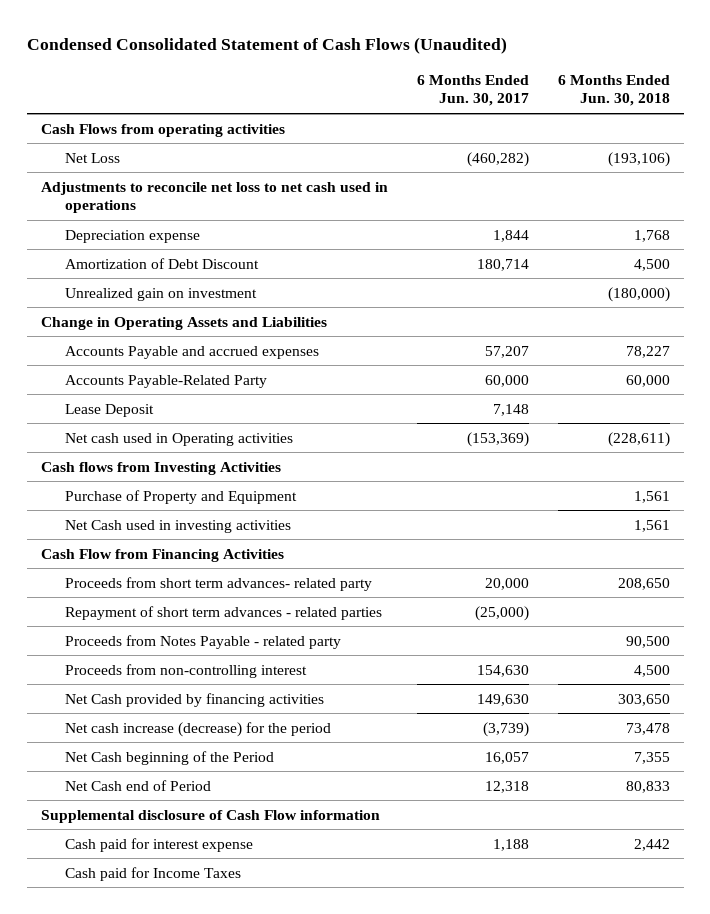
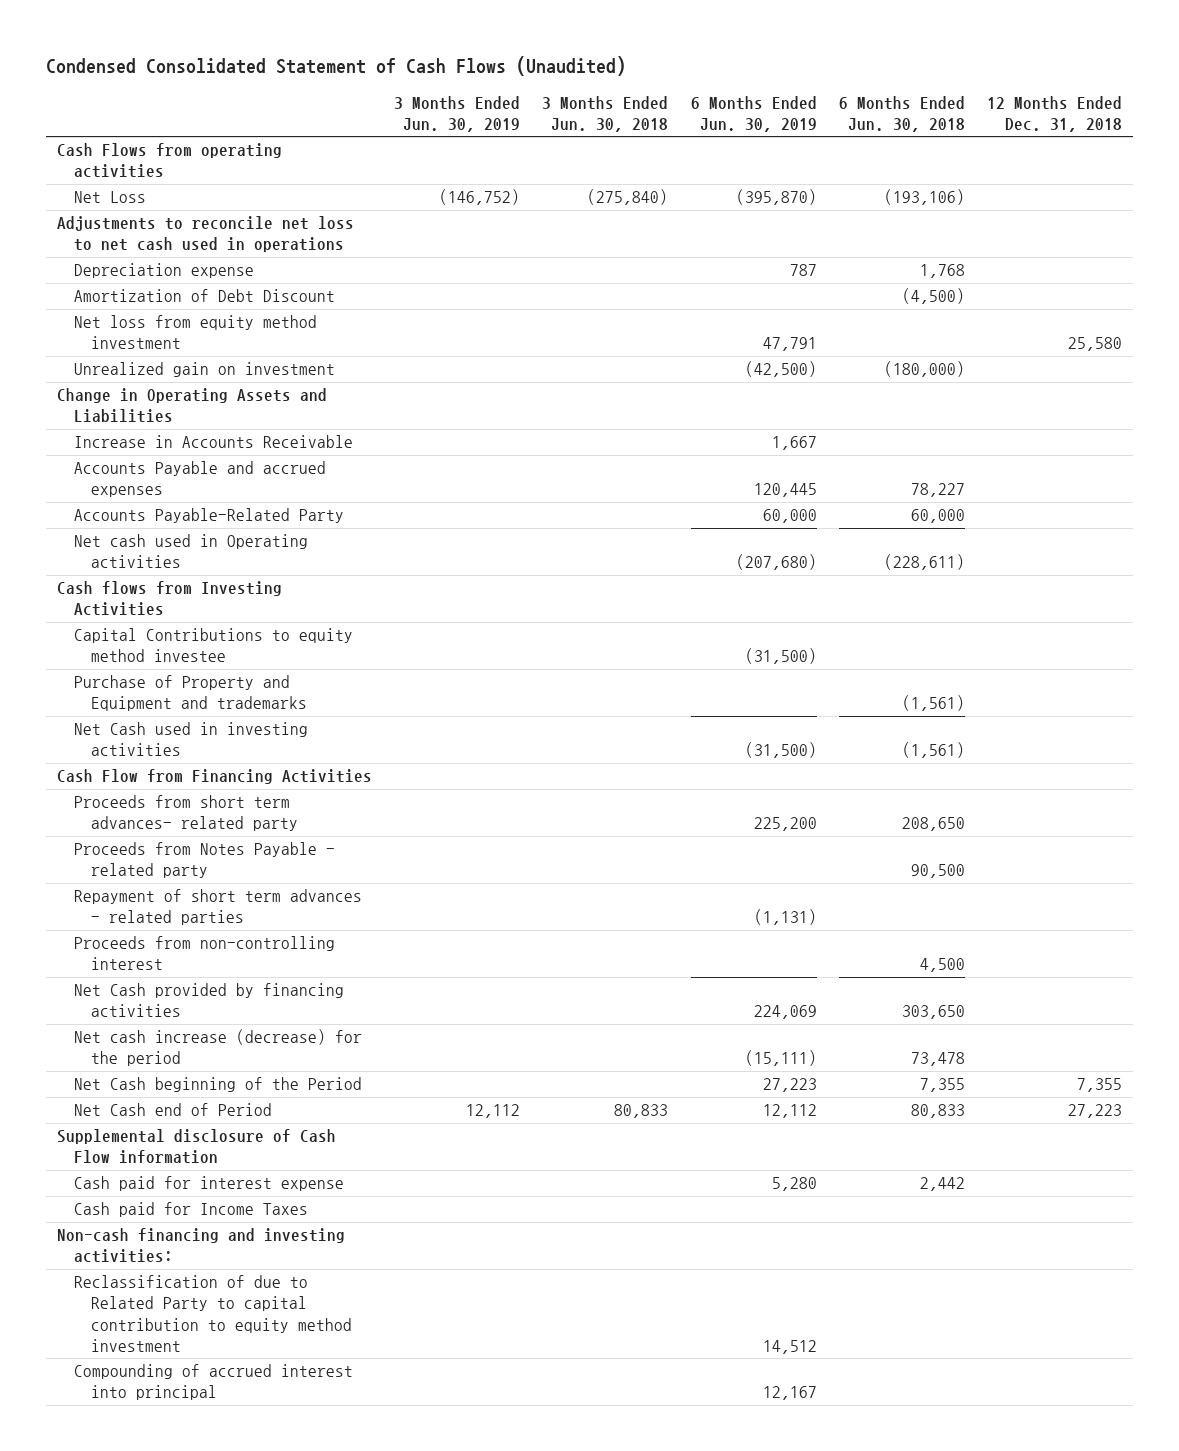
[416,75,529,107] 6 Months Ended Jun. 30, 2017 -> none
none -> [394,95,521,132] 3 Months Ended Jun. 30, 2019
none -> [542,95,669,132] 3 Months Ended Jun. 30, 2018
none -> [690,95,817,132] 6 Months Ended Jun. 30, 2019
none -> [987,95,1123,132] 12 Months Ended Dec. 31, 2018
[633,258,670,271] 4,500 -> [901,288,965,305] (4,500)
none -> [73,315,317,350] Net loss from equity method investment
none -> [73,435,353,449] Increase in Accounts Receivable
[64,403,154,417] Lease Deposit -> none
none -> [73,628,353,663] Capital Contributions to equity method investee
[64,489,297,504] Purchase of Property and Equipment -> [73,675,307,712] Purchase of Property and Equipment and trademarks
[633,490,670,503] 1,561 -> [901,695,965,712] (1,561)
[633,519,670,532] 1,561 -> [901,742,965,759] (1,561)
[64,605,382,620] Repayment of short term advances - related parties -> [73,889,362,926] Repayment of short term advances - related parties
none -> [56,1228,345,1264] Non-cash financing and investing activities:
none -> [73,1275,352,1352] Reclassification of due to Related Party to capital contribution to equity method investment
none -> [73,1364,353,1401] Compounding of accrued interest into principal

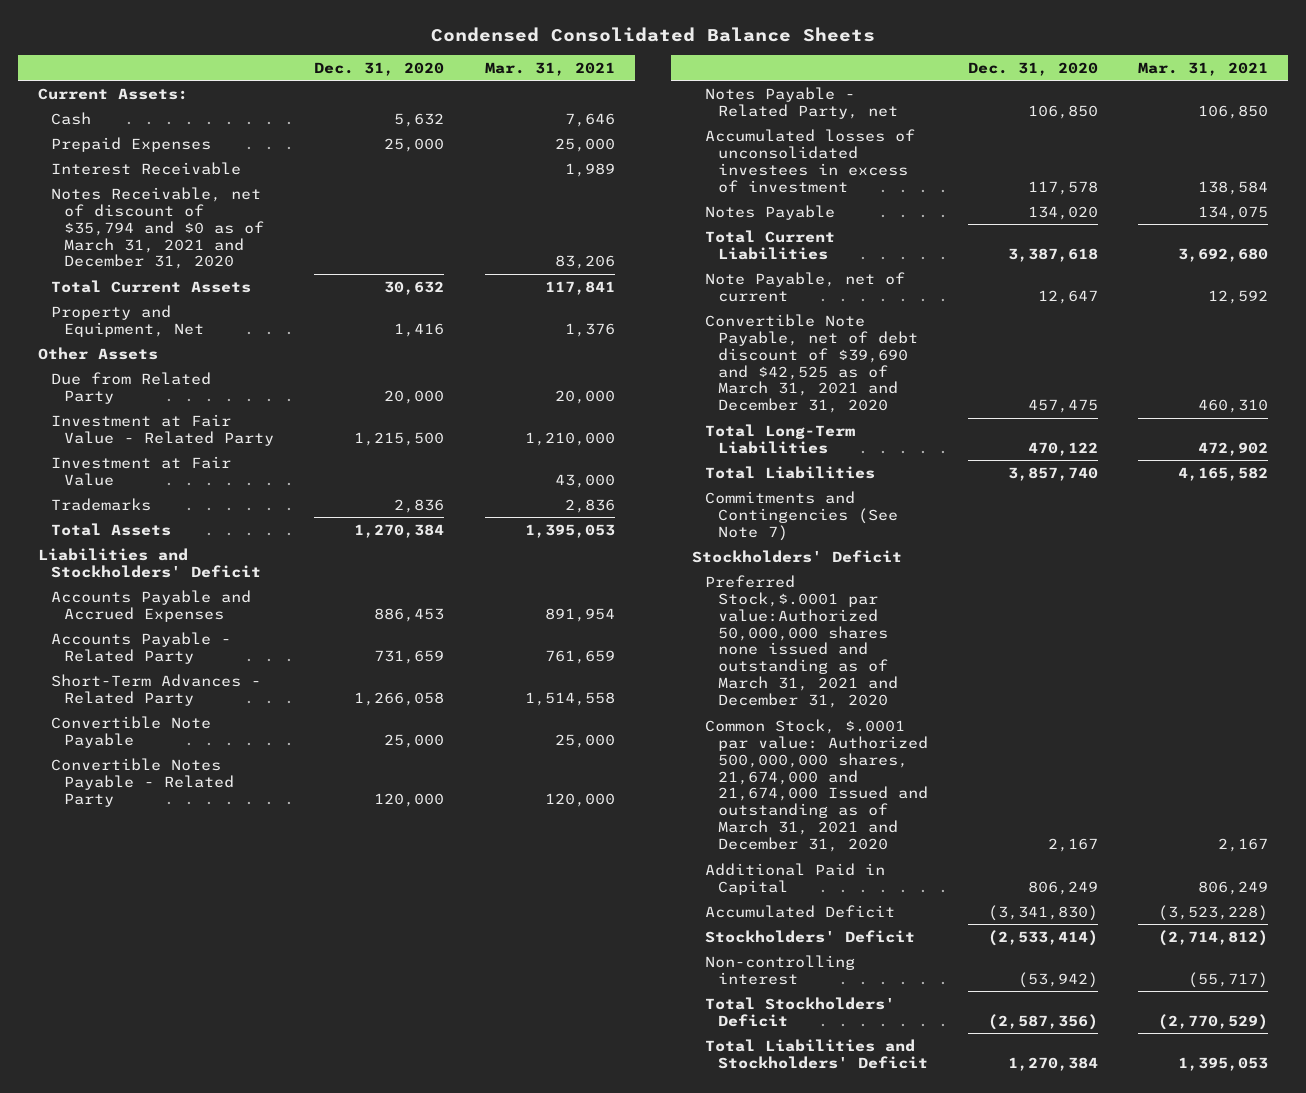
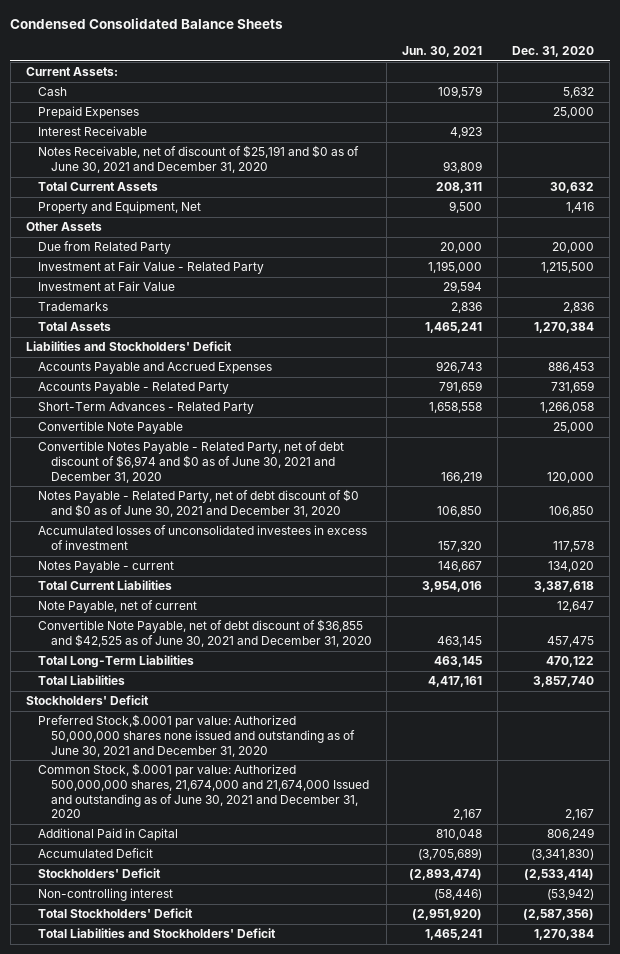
[484,61,615,76] Mar. 31, 2021 -> none
none -> [401,45,482,57] Jun. 30, 2021
[51,186,265,270] Notes Receivable, net of discount of $35,794 and $0 as of March 31, 2021 and December 31, 2020 -> [38,145,360,174] Notes Receivable, net of discount of $25,191 and $0 as of June 30, 2021 and December 31, 2020
[51,757,235,807] Convertible Notes Payable - Related Party -> [38,441,345,483] Convertible Notes Payable - Related Party, net of debt discount of $6,974 and $0 as of June 30, 2021 and December 31, 2020
[704,86,898,119] Notes Payable - Related Party, net -> [38,489,360,518] Notes Payable - Related Party, net of debt discount of $0 and $0 as of June 30, 2021 and December 31, 2020
[704,204,835,220] Notes Payable -> [38,561,175,574] Notes Payable - current
[704,313,918,414] Convertible Note Payable, net of debt discount of $39,690 and $42,525 as of March 31, 2021 and December 31, 2020 -> [38,619,372,648] Convertible Note Payable, net of debt discount of $36,855 and $42,525 as of June 30, 2021 and December 31, 2020
[704,490,898,541] Commitments and Contingencies (See Note 7) -> none
[704,574,898,709] Preferred Stock,$.0001 par value:Authorized 50,000,000 shares none issued and outstanding as of March 31, 2021 and December 31, 2020 -> [38,714,355,757] Preferred Stock,$.0001 par value: Authorized 50,000,000 shares none issued and outstanding as of June 30, 2021 and December 31, 2020
[704,718,928,853] Common Stock, $.0001 par value: Authorized 500,000,000 shares, 21,674,000 and 21,674,000 Issued and outstanding as of March 31, 2021 and December 31, 2020 -> [38,763,369,819] Common Stock, $.0001 par value: Authorized 500,000,000 shares, 21,674,000 and 21,674,000 Issued and outstanding as of June 30, 2021 and December 31, 2020

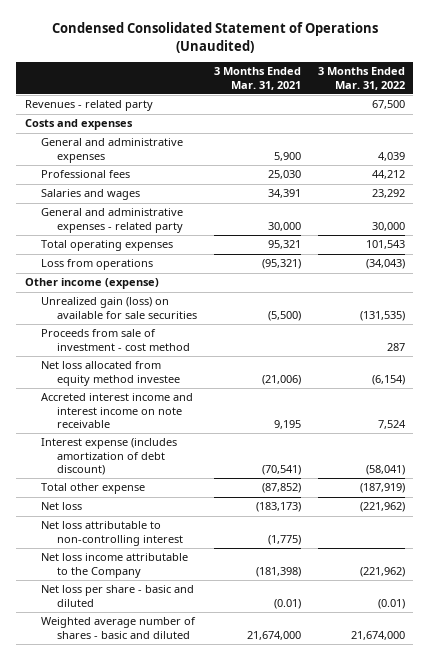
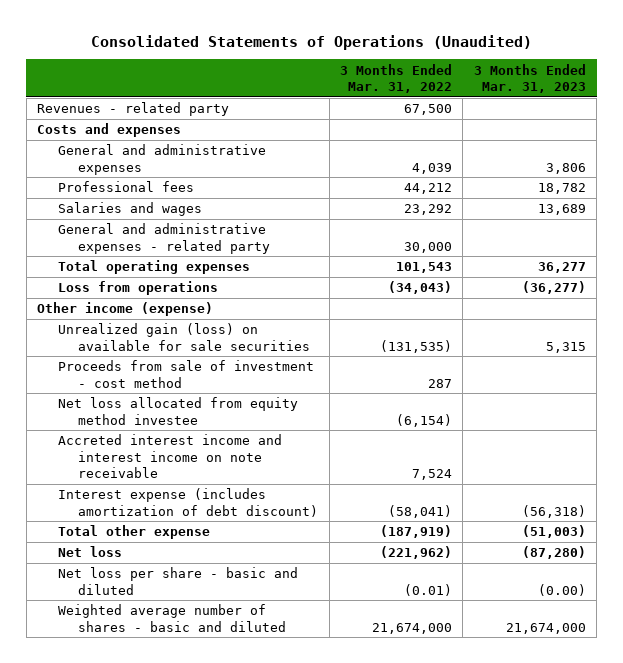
[51,22,378,53] Condensed Consolidated Statement of Operations (Unaudited) -> [90,34,532,50] Consolidated Statements of Operations (Unaudited)
[213,67,301,90] 3 Months Ended Mar. 31, 2021 -> none
none -> [473,63,586,94] 3 Months Ended Mar. 31, 2023
[40,521,183,546] Net loss attributable to non-controlling interest -> none
[40,553,188,578] Net loss income attributable to the Company -> none

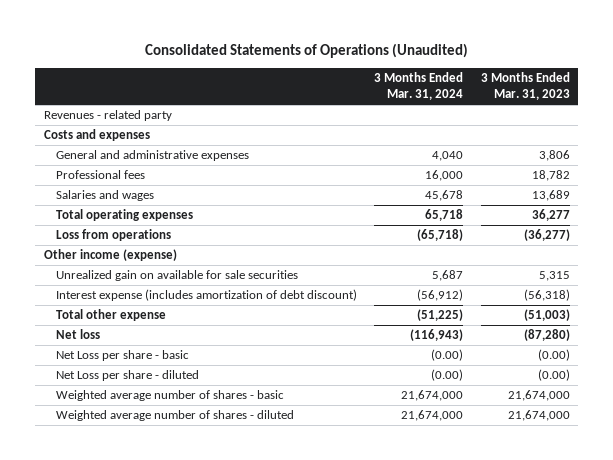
[339,63,452,94] 3 Months Ended Mar. 31, 2022 -> none
none -> [374,71,464,101] 3 Months Ended Mar. 31, 2024
[57,223,271,254] General and administrative expenses - related party -> none
[57,360,314,388] Proceeds from sale of investment - cost method -> none
[57,397,298,425] Net loss allocated from equity method investee -> none
[57,434,282,478] Accreted interest income and interest income on note receivable -> none
[57,323,311,351] Unrealized gain (loss) on available for sale securities -> [56,270,299,282] Unrealized gain on available for sale securities
[57,567,298,595] Net loss per share - basic and diluted -> [56,350,190,362] Net Loss per share - basic
none -> [56,370,200,382] Net Loss per share - diluted
none -> [56,390,285,402] Weighted average number of shares - basic
[57,604,287,632] Weighted average number of shares - basic and diluted -> [56,410,295,422] Weighted average number of shares - diluted

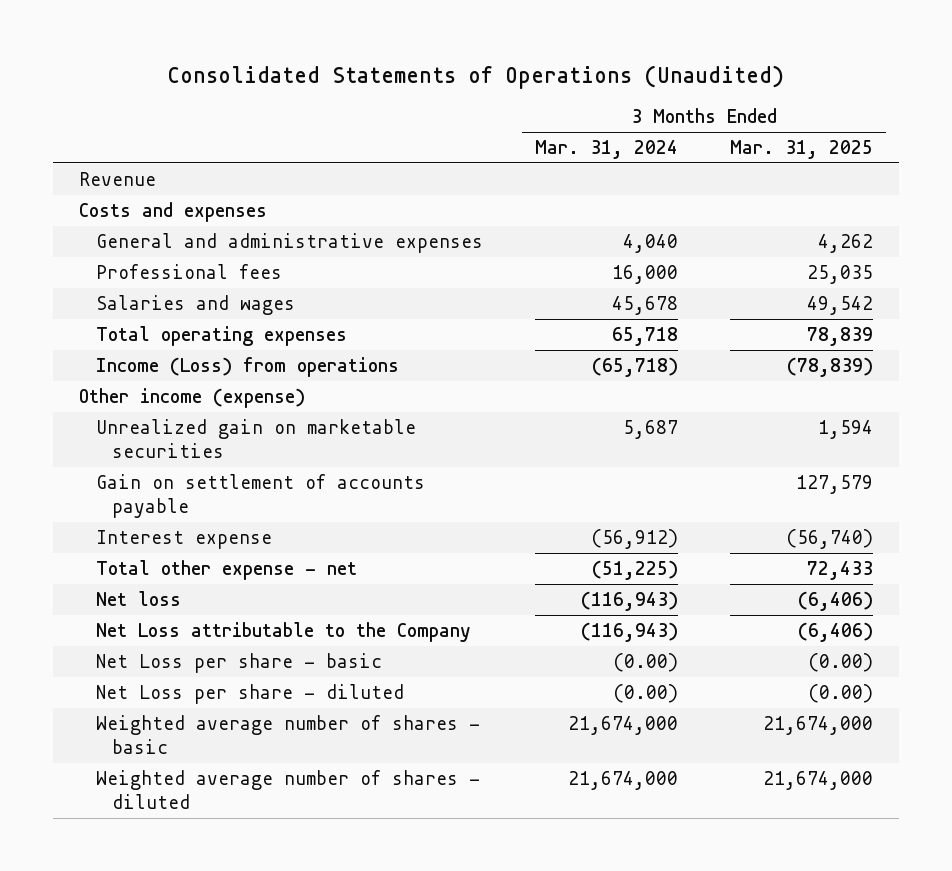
[480,71,570,101] 3 Months Ended Mar. 31, 2023 -> none
none -> [729,140,873,160] Mar. 31, 2025
[43,110,172,122] Revenues - related party -> [79,171,157,186] Revenue
[56,229,172,242] Loss from operations -> [95,356,399,377] Income (Loss) from operations
[56,270,299,282] Unrealized gain on available for sale securities -> [95,418,416,459] Unrealized gain on marketable securities
none -> [95,473,425,519] Gain on settlement of accounts payable
[56,289,358,302] Interest expense (includes amortization of debt discount) -> [95,529,272,549] Interest expense
[56,309,167,322] Total other expense -> [95,559,357,580] Total other expense - net
none -> [95,621,471,642] Net Loss attributable to the Company

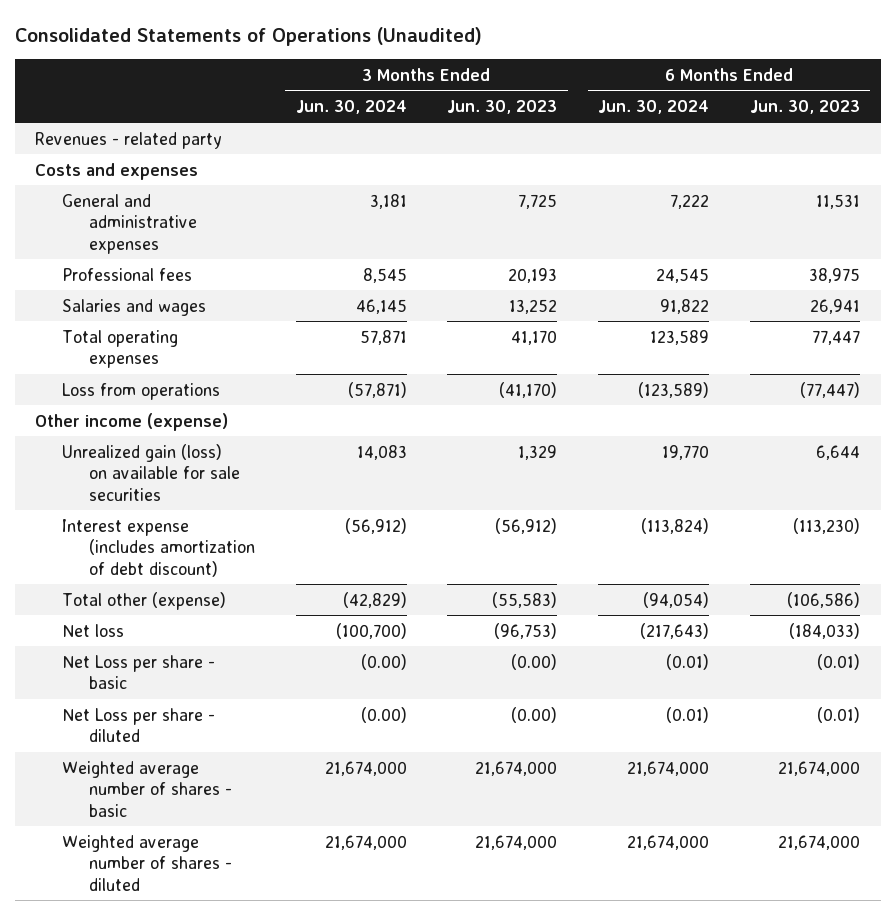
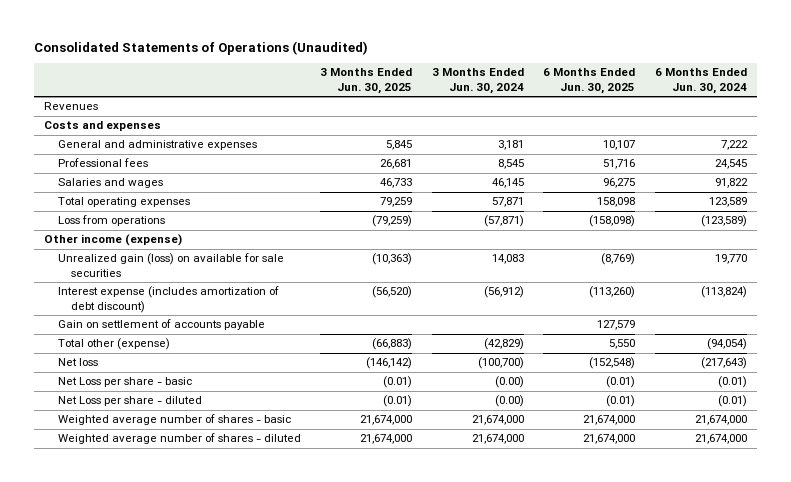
[447,100,558,115] Jun. 30, 2023 -> none
[750,100,861,115] Jun. 30, 2023 -> none
none -> [320,68,413,95] 3 Months Ended Jun. 30, 2025
none -> [543,68,636,95] 6 Months Ended Jun. 30, 2025
[35,131,223,149] Revenues - related party -> [43,102,98,111] Revenues
none -> [57,319,265,331] Gain on settlement of accounts payable

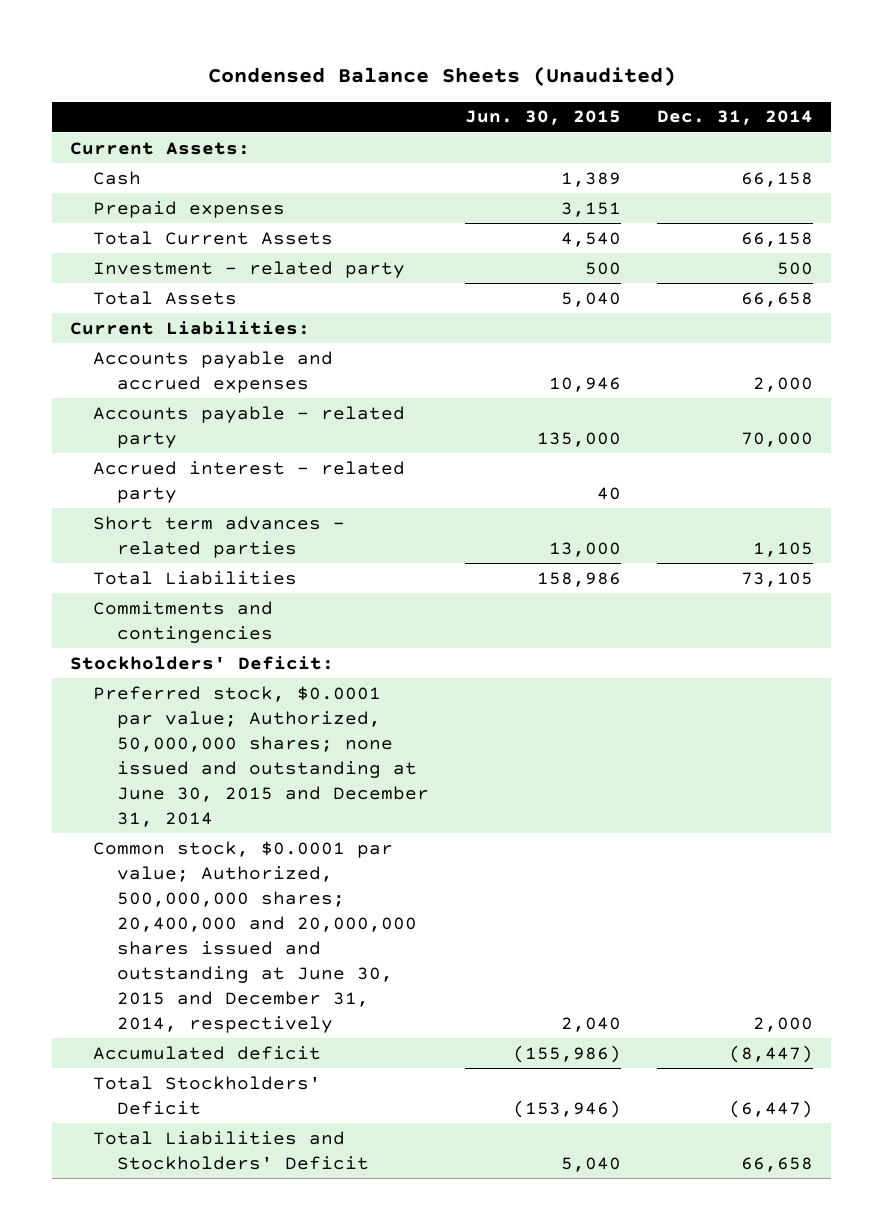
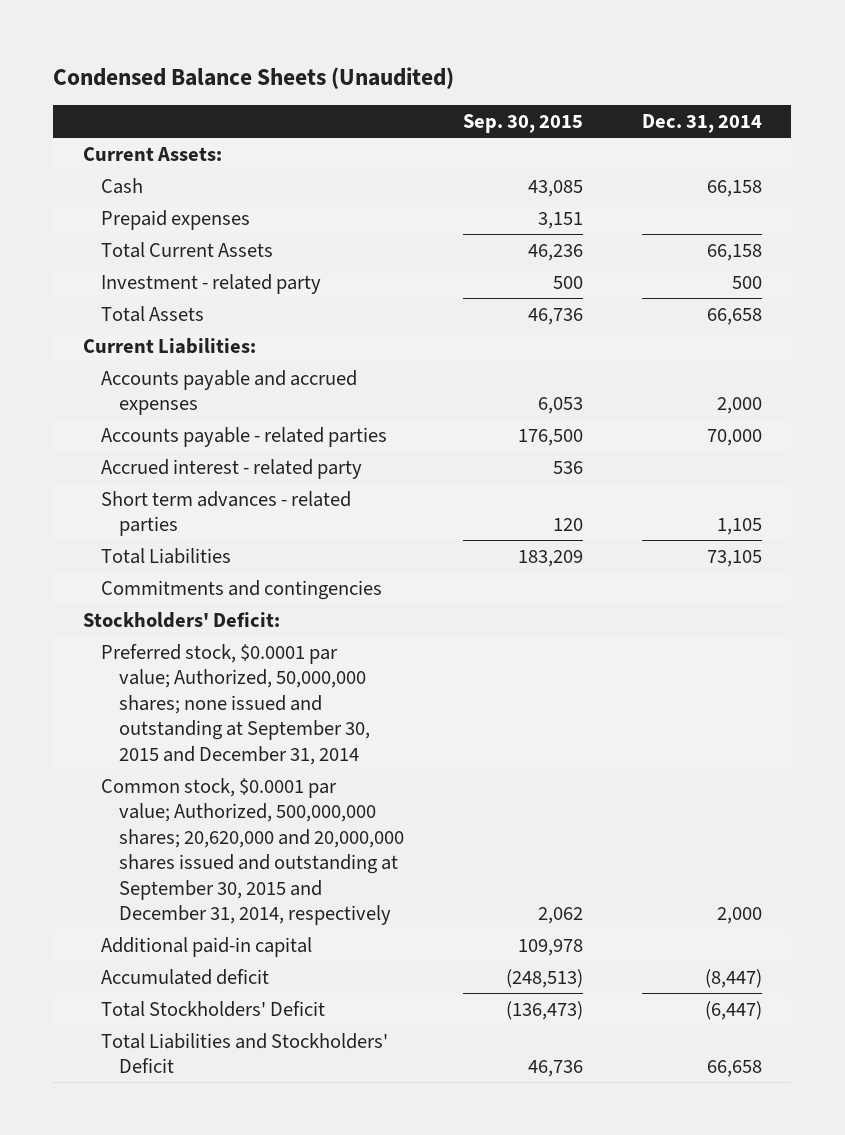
[464,110,621,126] Jun. 30, 2015 -> none
none -> [462,113,583,133] Sep. 30, 2015
[93,405,406,448] Accounts payable - related party -> [100,426,387,447] Accounts payable - related parties
[93,685,429,827] Preferred stock, $0.0001 par value; Authorized, 50,000,000 shares; none issued and outstanding at June 30, 2015 and December 31, 2014 -> [100,643,370,765] Preferred stock, $0.0001 par value; Authorized, 50,000,000 shares; none issued and outstanding at September 30, 2015 and December 31, 2014
[93,840,417,1033] Common stock, $0.0001 par value; Authorized, 500,000,000 shares; 20,400,000 and 20,000,000 shares issued and outstanding at June 30, 2015 and December 31, 2014, respectively -> [100,777,404,926] Common stock, $0.0001 par value; Authorized, 500,000,000 shares; 20,620,000 and 20,000,000 shares issued and outstanding at September 30, 2015 and December 31, 2014, respectively
none -> [100,936,312,957] Additional paid-in capital

